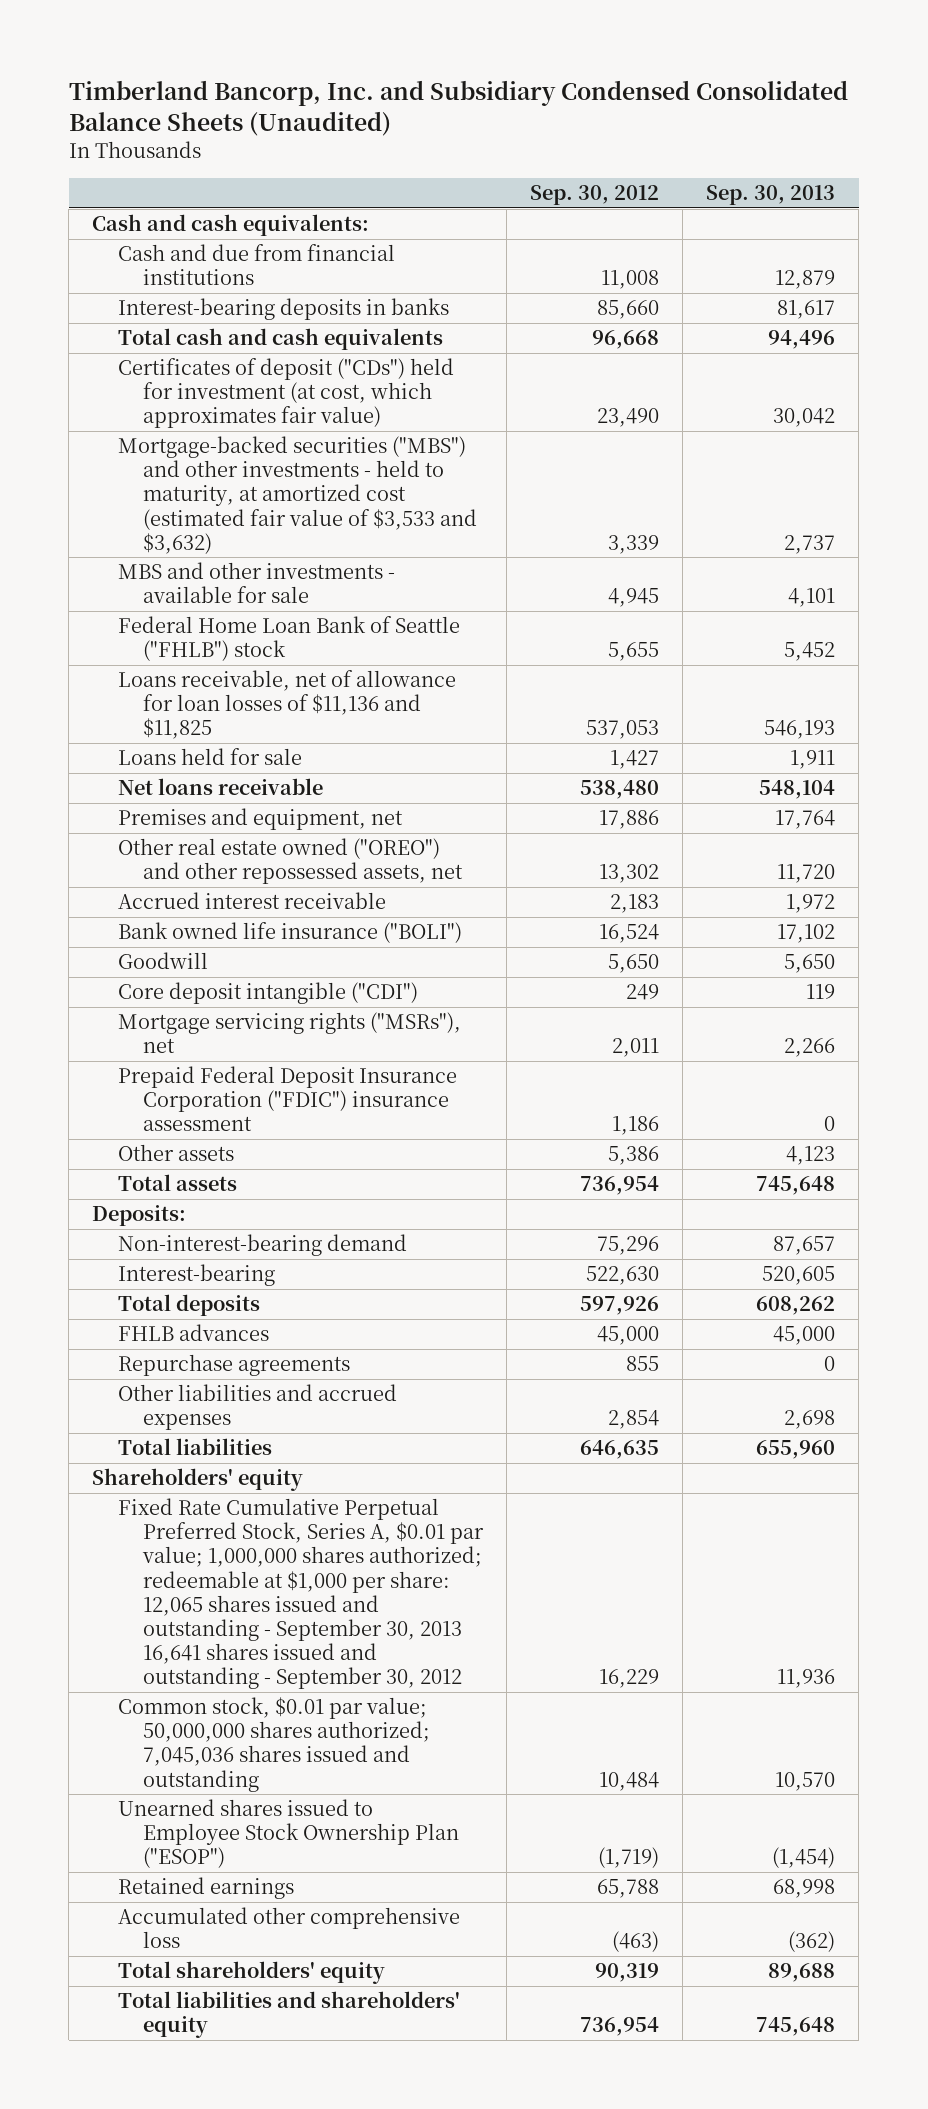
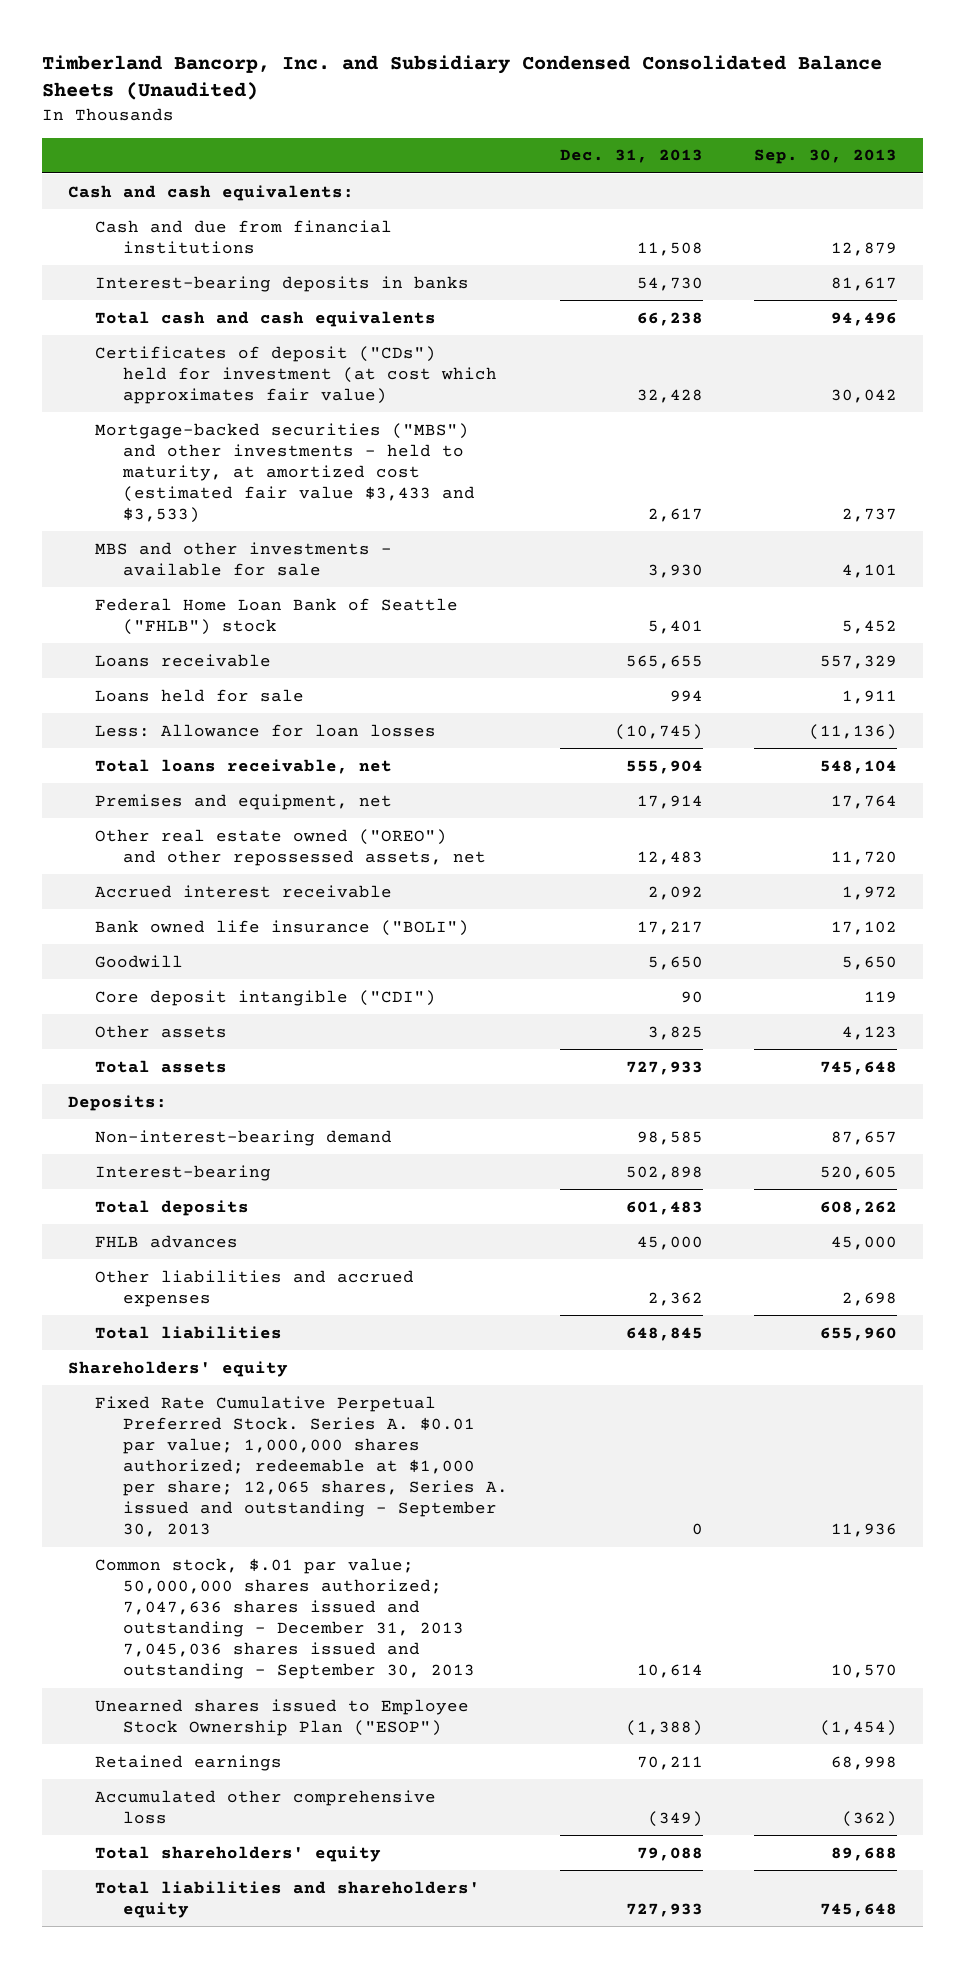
[530,185,660,206] Sep. 30, 2012 -> none
none -> [559,149,703,164] Dec. 31, 2013
[117,358,454,429] Certificates of deposit ("CDs") held for investment (at cost, which approximates fair value) -> [95,345,497,404] Certificates of deposit ("CDs") held for investment (at cost which approximates fair value)
[117,436,478,554] Mortgage-backed securities ("MBS") and other investments - held to maturity, at amortized cost (estimated fair value of $3,533 and $3,632) -> [95,422,475,524] Mortgage-backed securities ("MBS") and other investments - held to maturity, at amortized cost (estimated fair value $3,433 and $3,533)
[117,670,456,740] Loans receivable, net of allowance for loan losses of $11,136 and $11,825 -> none
none -> [95,653,272,667] Loans receivable
none -> [95,723,437,737] Less: Allowance for loan losses
[117,778,323,796] Net loans receivable -> [95,758,393,774] Total loans receivable, net
[117,1012,461,1054] Mortgage servicing rights ("MSRs"), net -> none
[117,1066,457,1132] Prepaid Federal Deposit Insurance Corporation ("FDIC") insurance assessment -> none
[117,1354,350,1377] Repurchase agreements -> none
[117,1498,485,1689] Fixed Rate Cumulative Perpetual Preferred Stock, Series A, $0.01 par value; 1,000,000 shares authorized; redeemable at $1,000 per share: 12,065 shares issued and outstanding - September 30, 2013 16,641 shares issued and outstanding - September 30, 2012 -> [95,1395,508,1538] Fixed Rate Cumulative Perpetual Preferred Stock. Series A. $0.01 par value; 1,000,000 shares authorized; redeemable at $1,000 per share; 12,065 shares, Series A. issued and outstanding - September 30, 2013
[117,1697,431,1792] Common stock, $0.01 par value; 50,000,000 shares authorized; 7,045,036 shares issued and outstanding -> [95,1557,475,1680] Common stock, $.01 par value; 50,000,000 shares authorized; 7,047,636 shares issued and outstanding - December 31, 2013 7,045,036 shares issued and outstanding - September 30, 2013

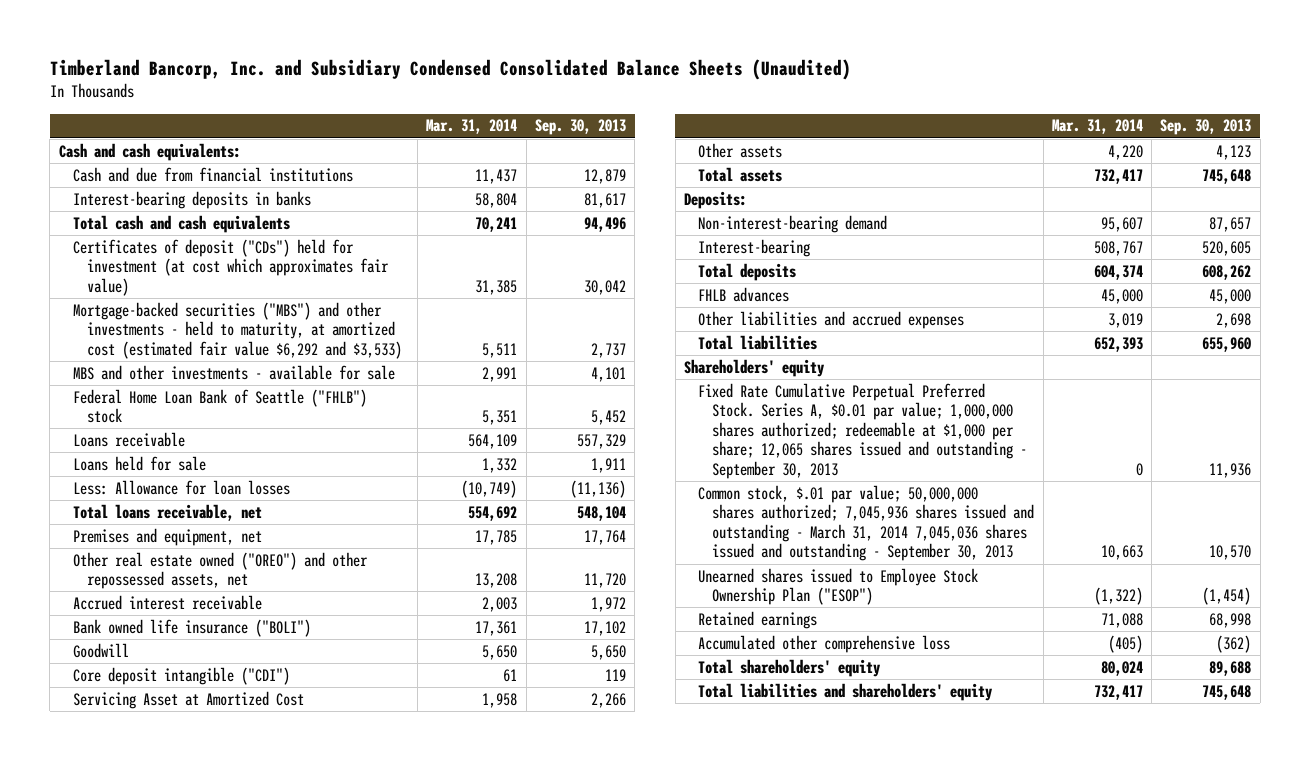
[559,149,703,164] Dec. 31, 2013 -> none
none -> [426,119,518,135] Mar. 31, 2014
[95,422,475,524] Mortgage-backed securities ("MBS") and other investments - held to maturity, at amortized cost (estimated fair value $3,433 and $3,533) -> [72,301,402,359] Mortgage-backed securities ("MBS") and other investments - held to maturity, at amortized cost (estimated fair value $6,292 and $3,533)
none -> [72,690,304,709] Servicing Asset at Amortized Cost
[95,1395,508,1538] Fixed Rate Cumulative Perpetual Preferred Stock. Series A. $0.01 par value; 1,000,000 shares authorized; redeemable at $1,000 per share; 12,065 shares, Series A. issued and outstanding - September 30, 2013 -> [698,382,1028,479] Fixed Rate Cumulative Perpetual Preferred Stock. Series A, $0.01 par value; 1,000,000 shares authorized; redeemable at $1,000 per share; 12,065 shares issued and outstanding - September 30, 2013
[95,1557,475,1680] Common stock, $.01 par value; 50,000,000 shares authorized; 7,047,636 shares issued and outstanding - December 31, 2013 7,045,036 shares issued and outstanding - September 30, 2013 -> [698,484,1035,562] Common stock, $.01 par value; 50,000,000 shares authorized; 7,045,936 shares issued and outstanding - March 31, 2014 7,045,036 shares issued and outstanding - September 30, 2013

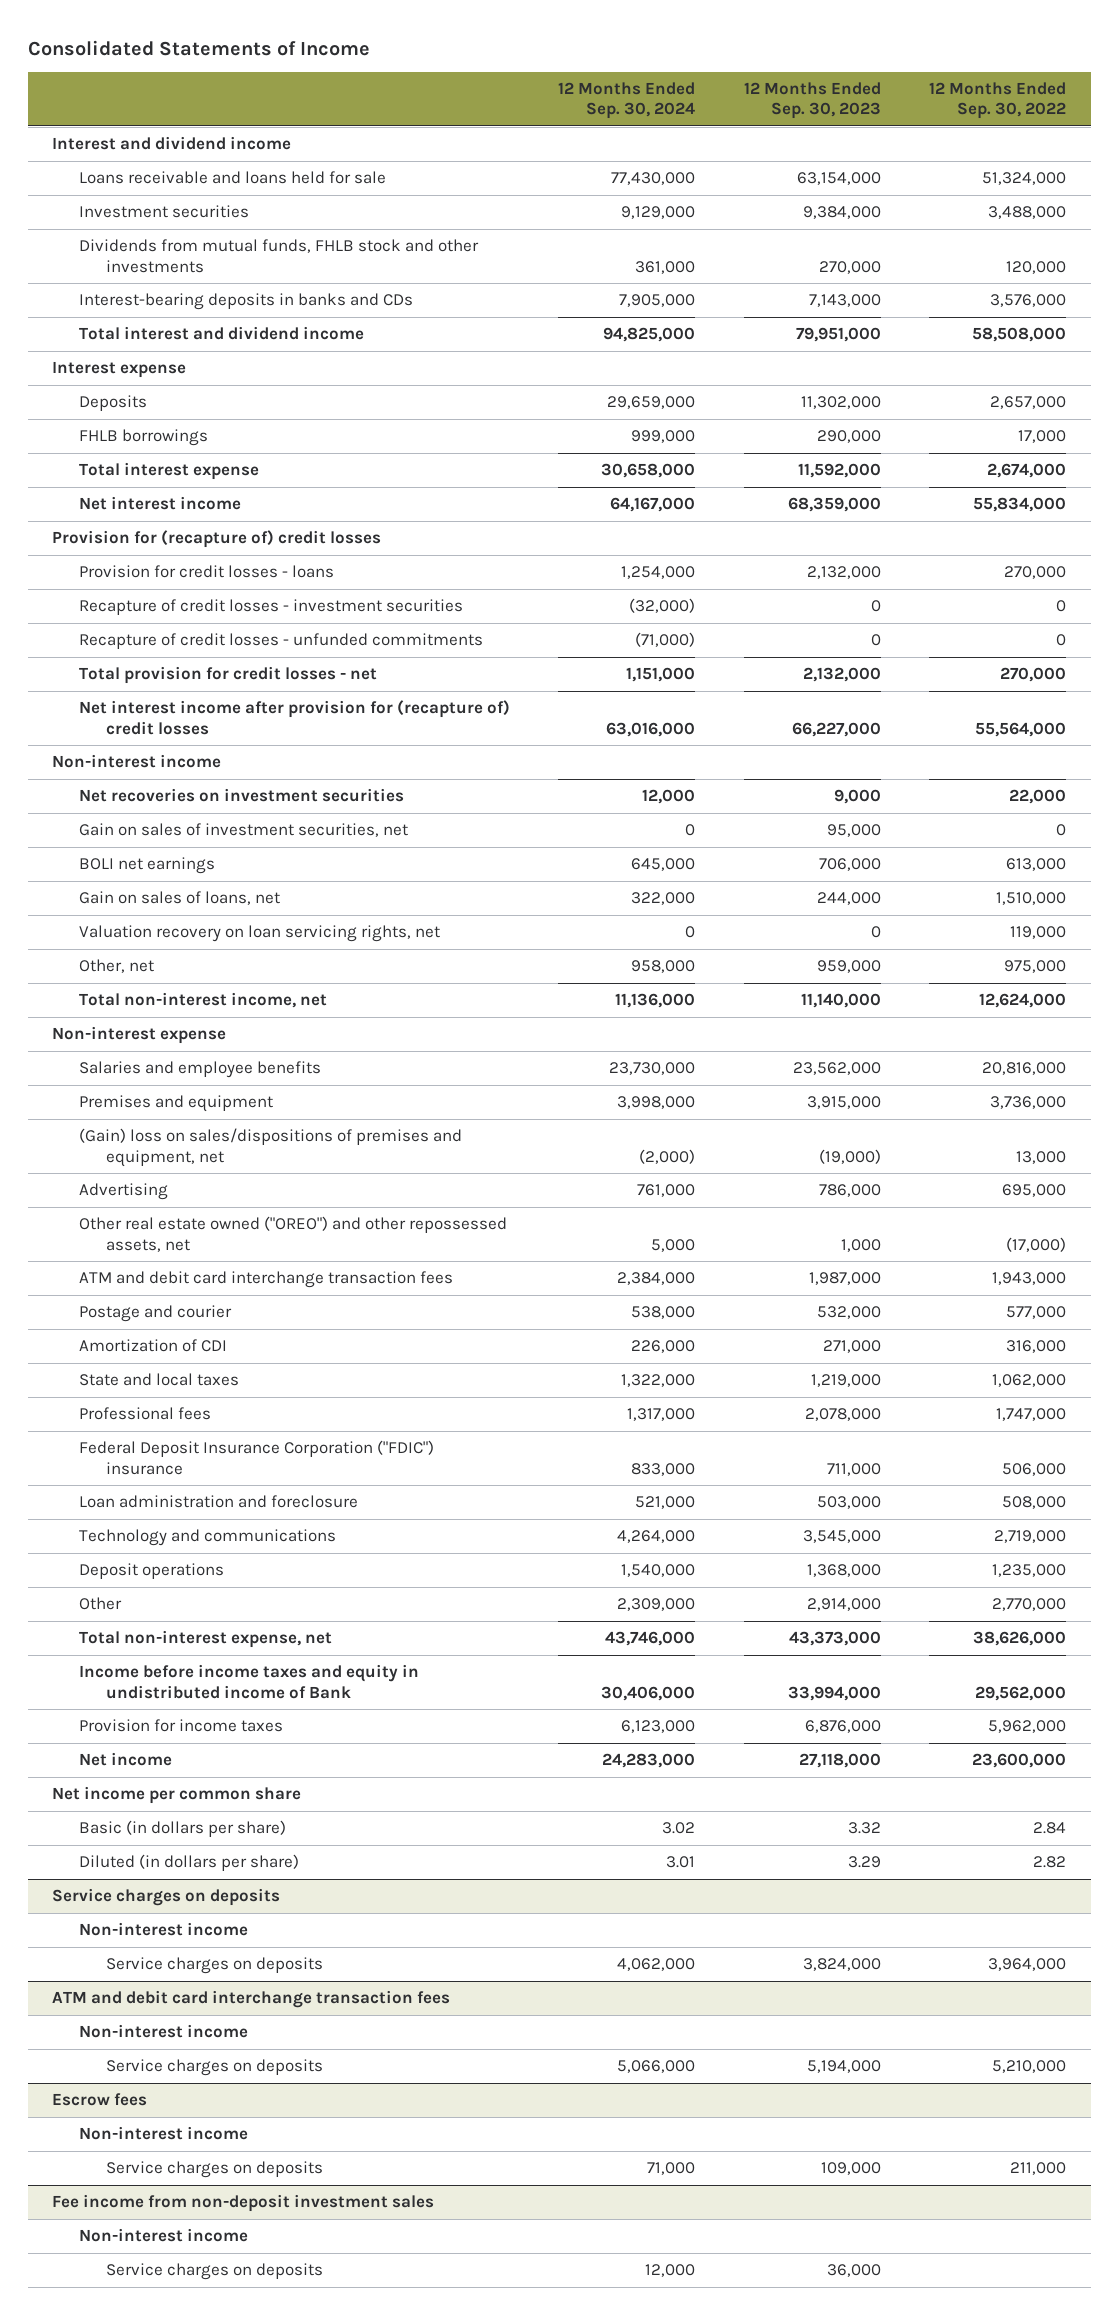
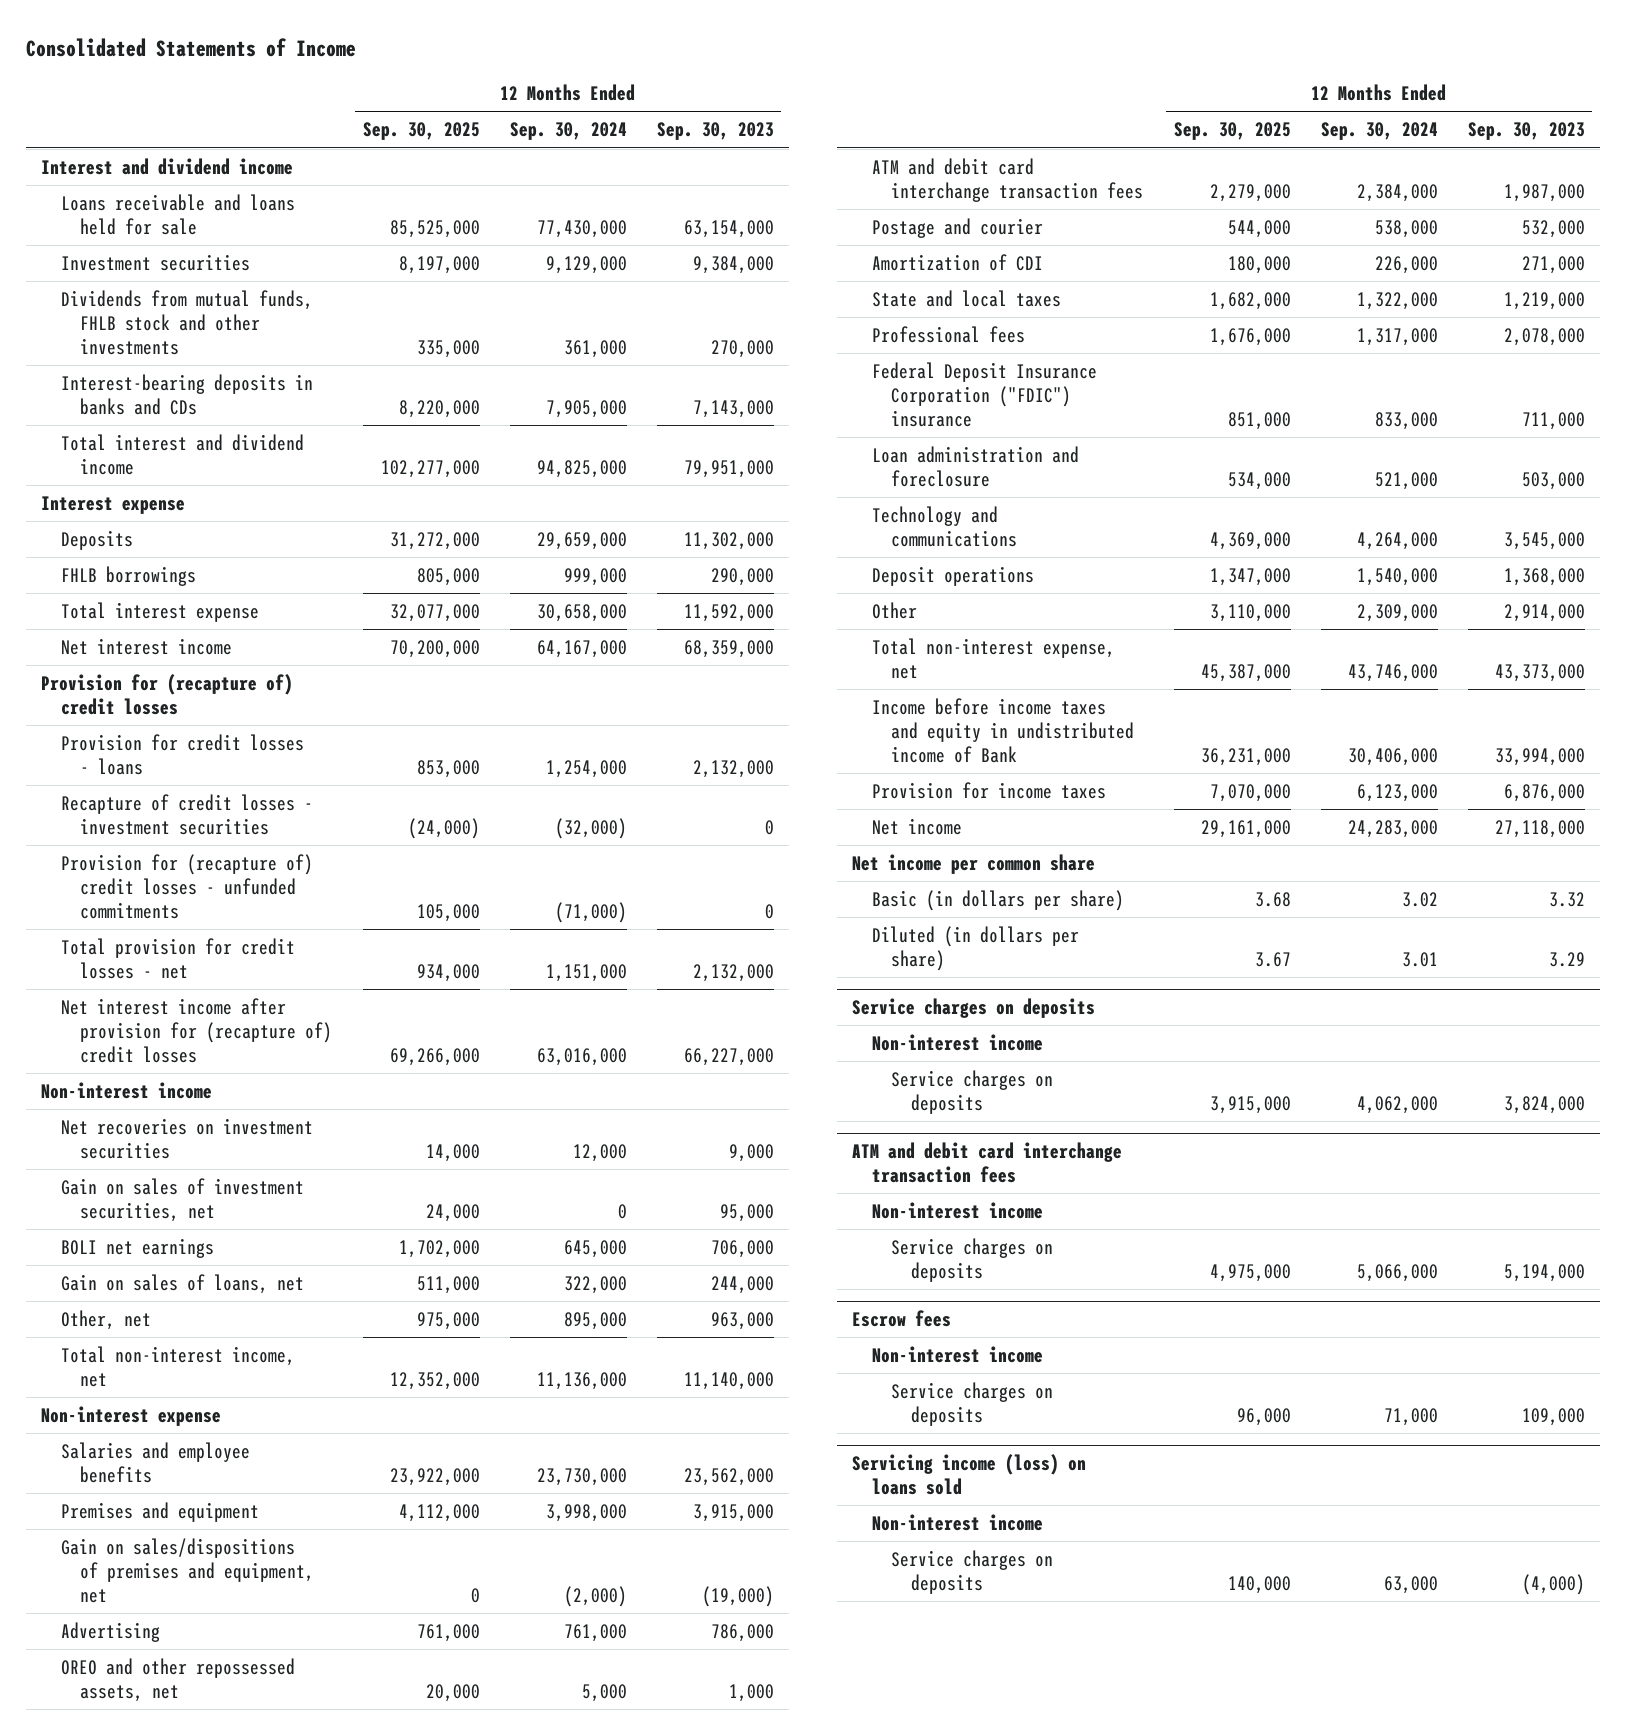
[929,82,1067,120] 12 Months Ended Sep. 30, 2022 -> none
none -> [362,122,480,141] Sep. 30, 2025
[78,633,483,650] Recapture of credit losses - unfunded commitments -> [60,853,313,919] Provision for (recapture of) credit losses - unfunded commitments
[78,925,440,943] Valuation recovery on loan servicing rights, net -> none
[631,960,696,974] 958,000 -> [563,1311,627,1330] 895,000
[816,960,881,974] 959,000 -> [710,1311,774,1330] 963,000
[78,1128,462,1167] (Gain) loss on sales/dispositions of premises and equipment, net -> [60,1537,315,1603] Gain on sales/dispositions of premises and equipment, net
[78,1216,507,1252] Other real estate owned ("OREO") and other repossessed assets, net -> [60,1657,295,1702] OREO and other repossessed assets, net
[52,2194,435,2213] Fee income from non-deposit investment sales -> none
none -> [852,1453,1087,1495] Servicing income (loss) on loans sold
[645,2264,696,2278] 12,000 -> [1383,1575,1438,1594] 63,000
[826,2264,881,2278] 36,000 -> [1521,1573,1585,1595] (4,000)

